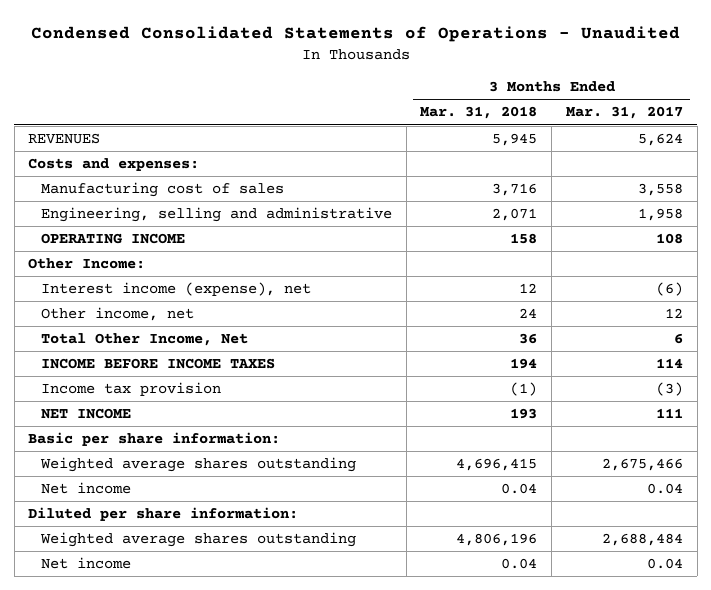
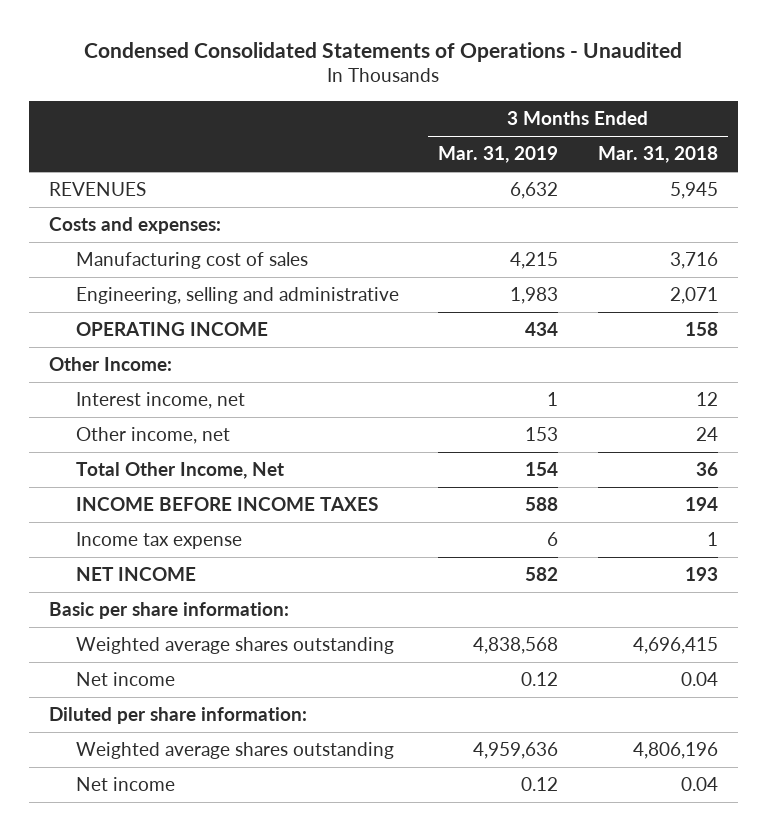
[565,106,683,120] Mar. 31, 2017 -> none
none -> [438,146,559,164] Mar. 31, 2019
[40,282,311,297] Interest income (expense), net -> [75,392,245,410] Interest income, net
[40,382,221,397] Income tax provision -> [75,532,242,550] Income tax expense
[510,382,538,397] (1) -> [706,532,718,547] 1

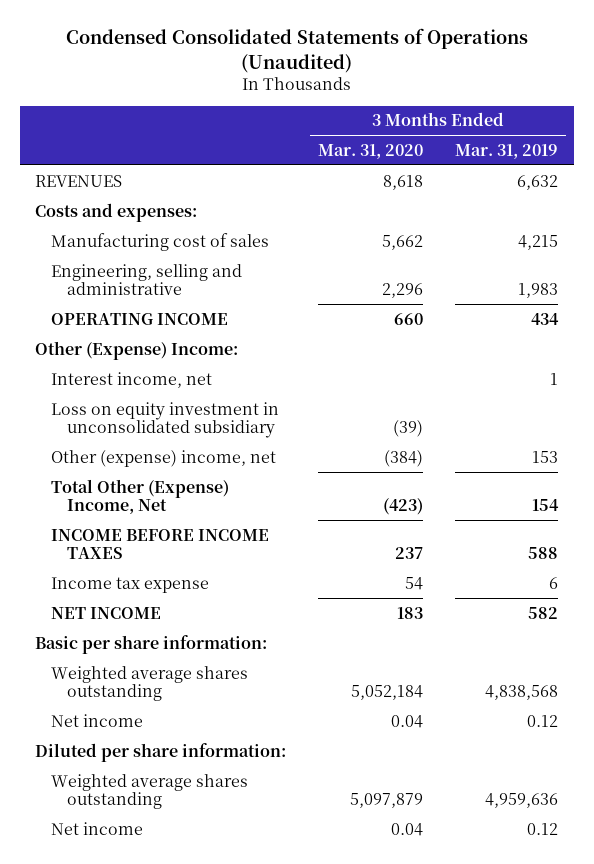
[84,41,683,62] Condensed Consolidated Statements of Operations - Unaudited -> [65,28,528,73] Condensed Consolidated Statements of Operations (Unaudited)
[597,146,718,164] Mar. 31, 2018 -> none
none -> [318,143,424,159] Mar. 31, 2020
[48,357,172,372] Other Income: -> [35,340,239,360] Other (Expense) Income:
none -> [51,401,280,439] Loss on equity investment in unconsolidated subsidiary
[75,427,230,445] Other income, net -> [51,449,277,467] Other (expense) income, net
[75,462,284,480] Total Other Income, Net -> [51,478,230,515] Total Other (Expense) Income, Net

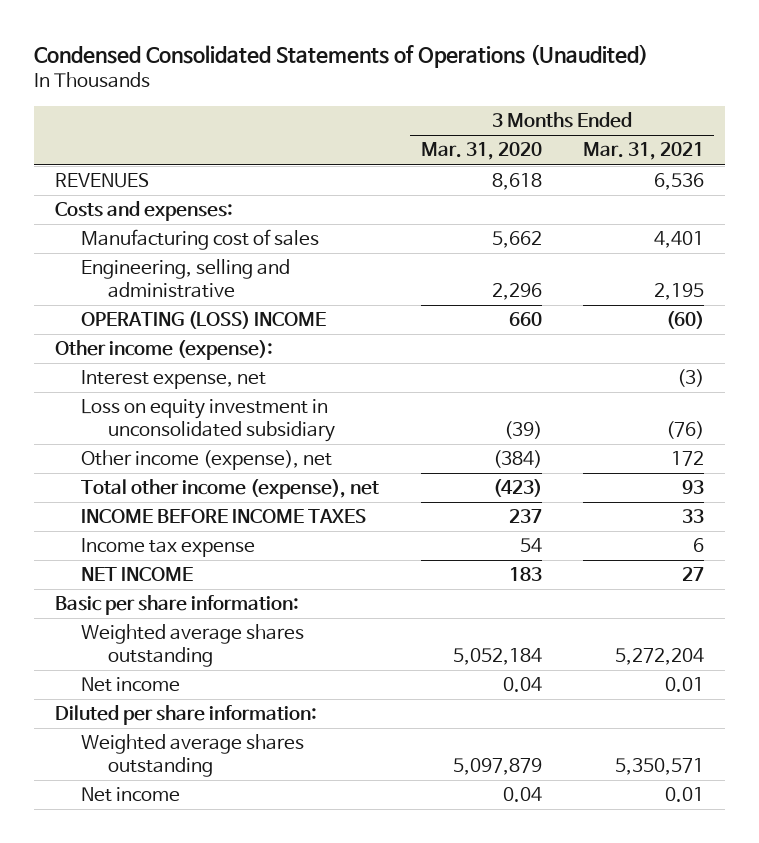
[455,143,559,159] Mar. 31, 2019 -> none
none -> [583,142,705,161] Mar. 31, 2021
[51,312,229,325] OPERATING INCOME -> [81,311,327,330] OPERATING (LOSS) INCOME
[35,340,239,360] Other (Expense) Income: -> [54,340,273,361] Other income (expense):
[51,371,213,388] Interest income, net -> [81,370,267,390] Interest expense, net
[51,449,277,467] Other (expense) income, net -> [81,450,333,471] Other income (expense), net
[51,478,230,515] Total Other (Expense) Income, Net -> [81,479,380,500] Total other income (expense), net

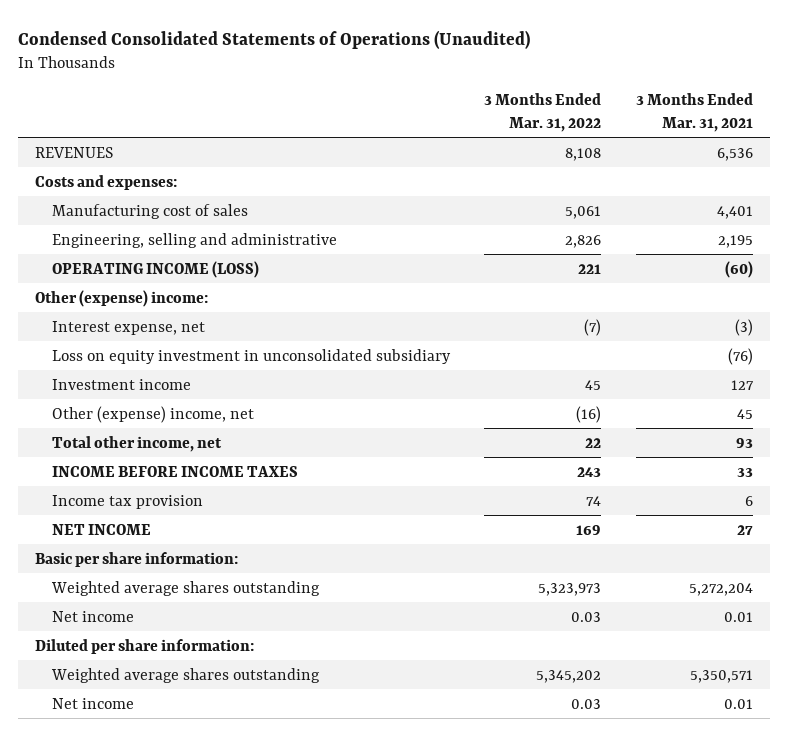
[420,142,542,161] Mar. 31, 2020 -> none
none -> [484,93,602,132] 3 Months Ended Mar. 31, 2022
[81,311,327,330] OPERATING (LOSS) INCOME -> [51,260,259,278] OPERATING INCOME (LOSS)
[54,340,273,361] Other income (expense): -> [35,289,209,307] Other (expense) income:
none -> [51,378,191,390] Investment income
[81,450,333,471] Other income (expense), net -> [51,405,254,423] Other (expense) income, net
[671,451,705,467] 172 -> [736,408,753,419] 45
[81,479,380,500] Total other income (expense), net -> [51,435,222,452] Total other income, net
[81,538,256,558] Income tax expense -> [51,494,203,509] Income tax provision

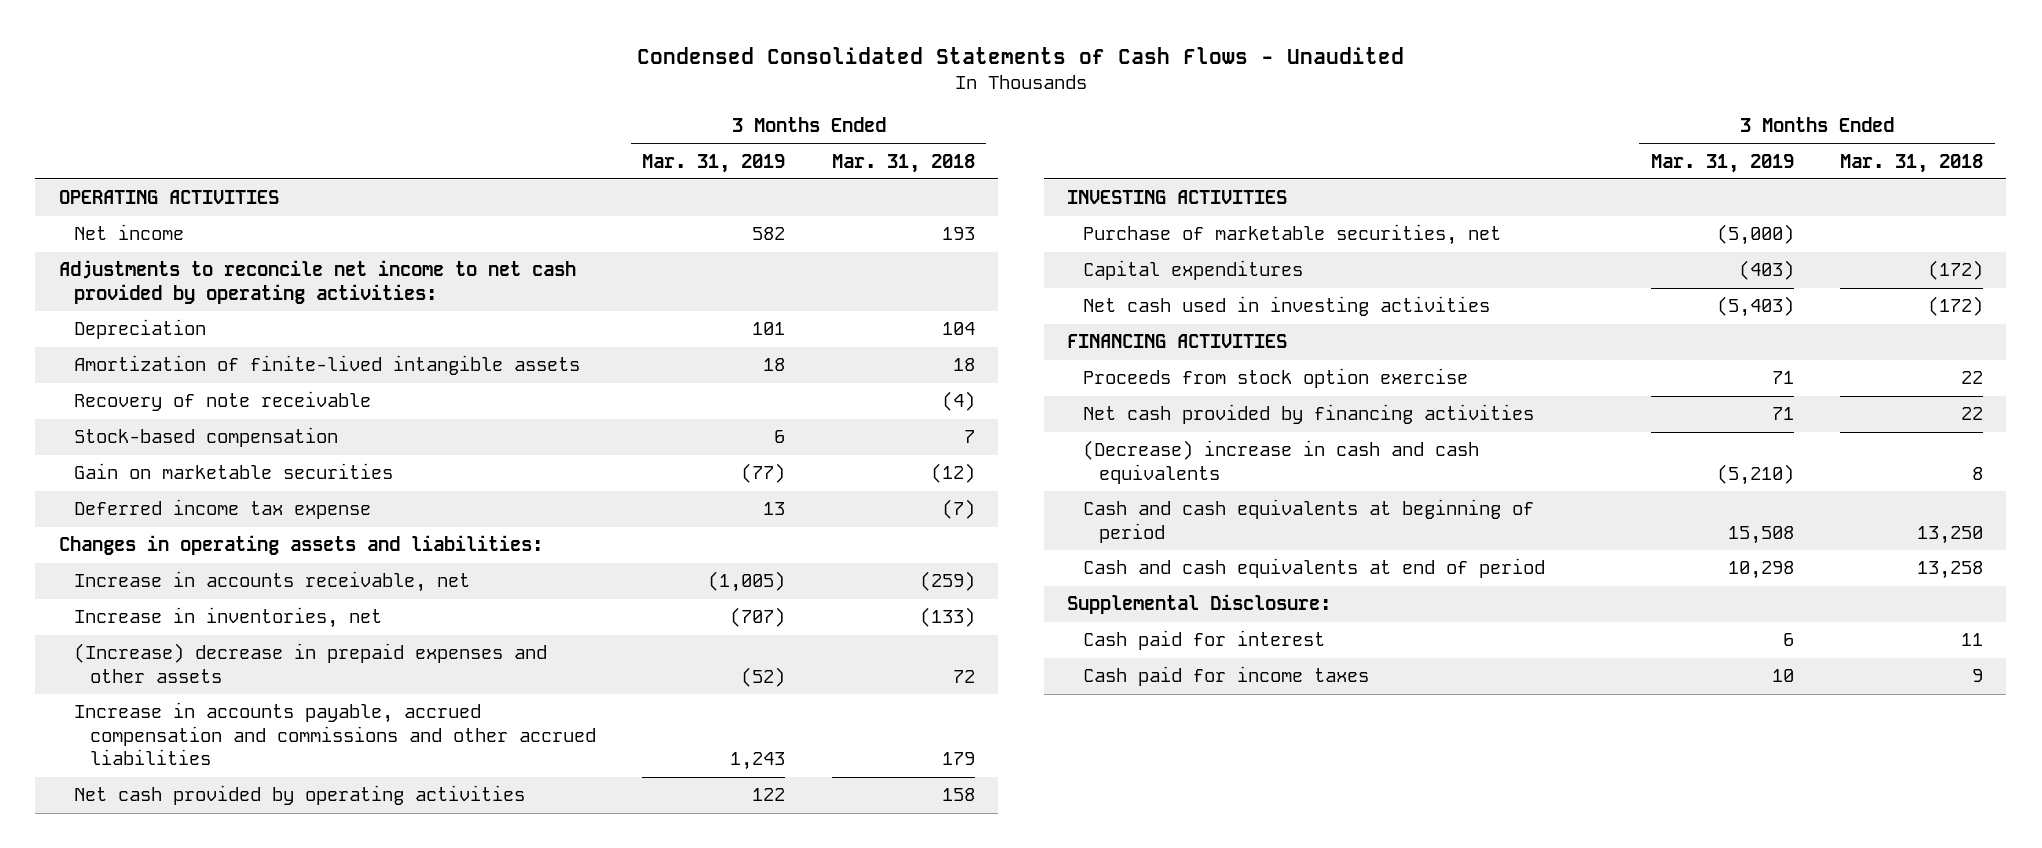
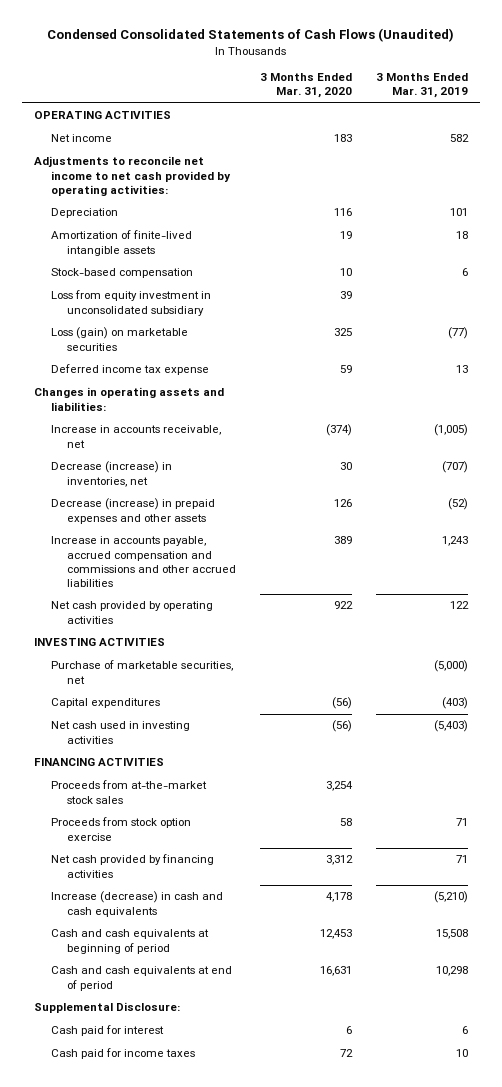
[636,47,1404,65] Condensed Consolidated Statements of Cash Flows - Unaudited -> [47,28,455,43] Condensed Consolidated Statements of Cash Flows (Unaudited)
[831,153,975,173] Mar. 31, 2018 -> none
none -> [260,73,353,99] 3 Months Ended Mar. 31, 2020
[74,391,372,412] Recovery of note receivable -> none
none -> [50,290,211,316] Loss from equity investment in unconsolidated subsidiary
[74,463,394,480] Gain on marketable securities -> [50,327,188,351] Loss (gain) on marketable securities
[74,607,383,629] Increase in inventories, net -> [50,461,172,487] Decrease (increase) in inventories, net
[74,643,548,683] (Increase) decrease in prepaid expenses and other assets -> [50,498,215,524] Decrease (increase) in prepaid expenses and other assets
none -> [50,780,207,804] Proceeds from at-the-market stock sales
[1082,440,1479,484] (Decrease) increase in cash and cash equivalents -> [50,891,223,917] Increase (decrease) in cash and cash equivalents

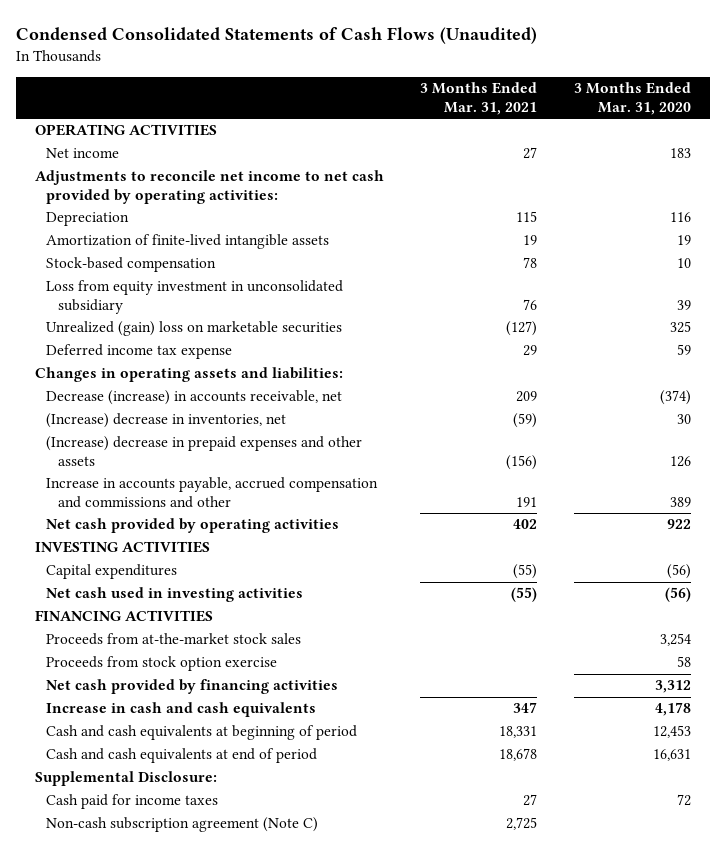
[376,73,469,99] 3 Months Ended Mar. 31, 2019 -> none
none -> [420,82,538,115] 3 Months Ended Mar. 31, 2021
[50,327,188,351] Loss (gain) on marketable securities -> [46,321,343,337] Unrealized (gain) loss on marketable securities
[50,425,221,448] Increase in accounts receivable, net -> [46,390,343,406] Decrease (increase) in accounts receivable, net
[50,461,172,487] Decrease (increase) in inventories, net -> [46,413,287,429] (Increase) decrease in inventories, net
[50,498,215,524] Decrease (increase) in prepaid expenses and other assets -> [46,436,363,466] (Increase) decrease in prepaid expenses and other assets
[50,536,237,587] Increase in accounts payable, accrued compensation and commissions and other accrued liabilities -> [46,477,379,508] Increase in accounts payable, accrued compensation and commissions and other
[50,660,233,684] Purchase of marketable securities, net -> none
[50,891,223,917] Increase (decrease) in cash and cash equivalents -> [46,702,317,718] Increase in cash and cash equivalents
[50,1025,164,1037] Cash paid for interest -> none
none -> [46,817,319,833] Non-cash subscription agreement (Note C)

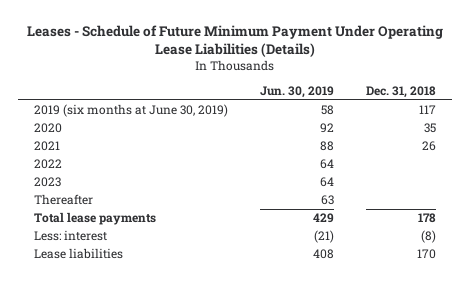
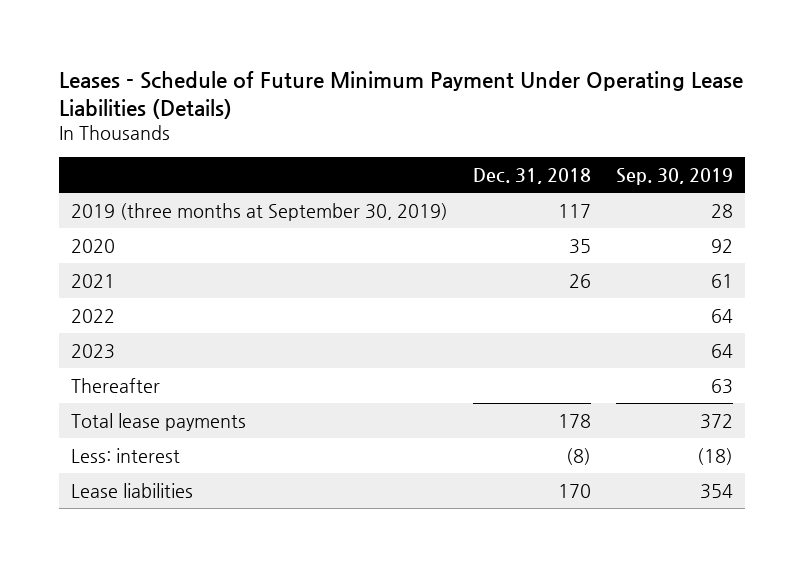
[259,86,334,99] Jun. 30, 2019 -> none
none -> [615,167,733,185] Sep. 30, 2019
[33,104,228,118] 2019 (six months at June 30, 2019) -> [71,203,449,222] 2019 (three months at September 30, 2019)

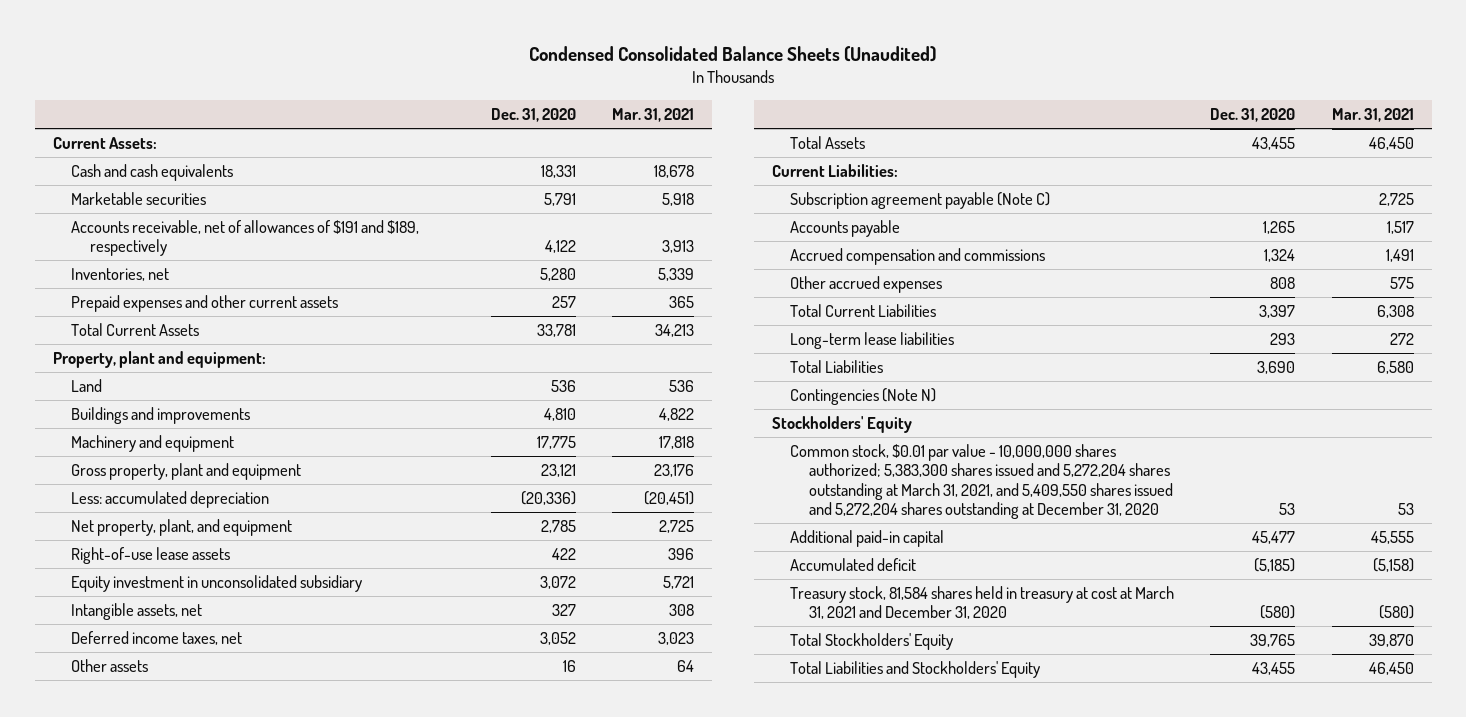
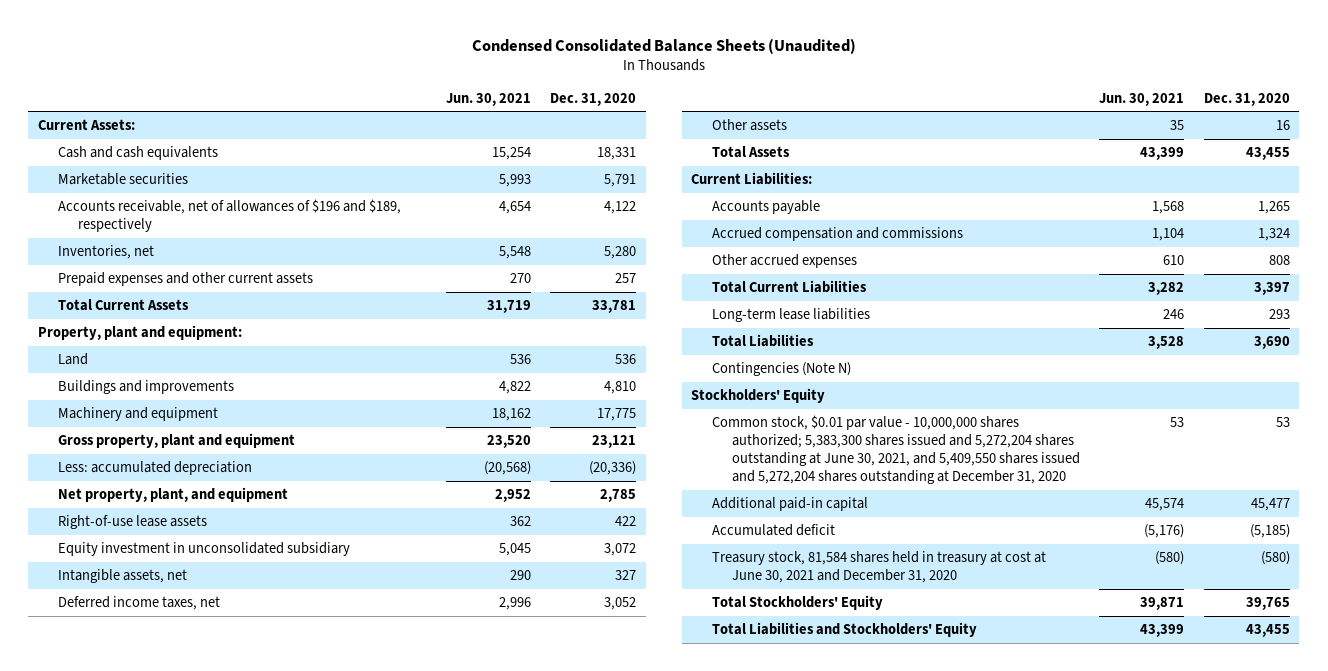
[612,108,695,123] Mar. 31, 2021 -> none
none -> [445,92,531,106] Jun. 30, 2021
[71,220,420,257] Accounts receivable, net of allowances of $191 and $189, respectively -> [58,199,402,233] Accounts receivable, net of allowances of $196 and $189, respectively
[790,192,1051,210] Subscription agreement payable (Note C) -> none
[790,444,1173,519] Common stock, $0.01 par value - 10,000,000 shares authorized; 5,383,300 shares issued and 5,272,204 shares outstanding at March 31, 2021, and 5,409,550 shares issued and 5,272,204 shares outstanding at December 31, 2020 -> [711,415,1080,484] Common stock, $0.01 par value - 10,000,000 shares authorized; 5,383,300 shares issued and 5,272,204 shares outstanding at June 30, 2021, and 5,409,550 shares issued and 5,272,204 shares outstanding at December 31, 2020
[790,586,1175,620] Treasury stock, 81,584 shares held in treasury at cost at March 31, 2021 and December 31, 2020 -> [711,551,1046,584] Treasury stock, 81,584 shares held in treasury at cost at June 30, 2021 and December 31, 2020

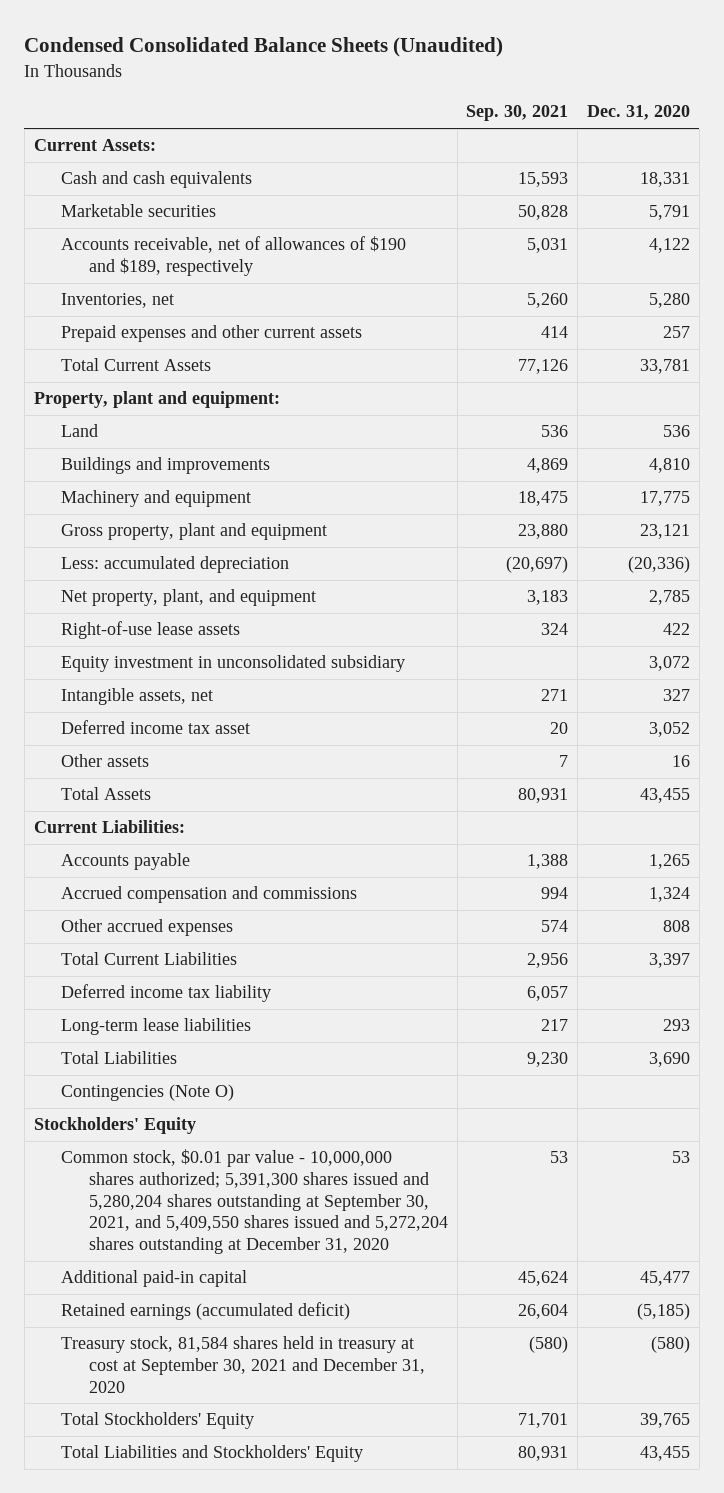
[445,92,531,106] Jun. 30, 2021 -> none
none -> [466,105,569,122] Sep. 30, 2021
[58,199,402,233] Accounts receivable, net of allowances of $196 and $189, respectively -> [61,236,407,277] Accounts receivable, net of allowances of $190 and $189, respectively
[58,596,221,611] Deferred income taxes, net -> [61,720,251,735] Deferred income tax asset
none -> [61,984,272,1003] Deferred income tax liability
[711,362,851,377] Contingencies (Note N) -> [61,1084,235,1102] Contingencies (Note O)
[711,415,1080,484] Common stock, $0.01 par value - 10,000,000 shares authorized; 5,383,300 shares issued and 5,272,204 shares outstanding at June 30, 2021, and 5,409,550 shares issued and 5,272,204 shares outstanding at December 31, 2020 -> [61,1149,448,1254] Common stock, $0.01 par value - 10,000,000 shares authorized; 5,391,300 shares issued and 5,280,204 shares outstanding at September 30, 2021, and 5,409,550 shares issued and 5,272,204 shares outstanding at December 31, 2020
[711,524,835,537] Accumulated deficit -> [61,1302,351,1321] Retained earnings (accumulated deficit)
[711,551,1046,584] Treasury stock, 81,584 shares held in treasury at cost at June 30, 2021 and December 31, 2020 -> [61,1336,425,1393] Treasury stock, 81,584 shares held in treasury at cost at September 30, 2021 and December 31, 2020

